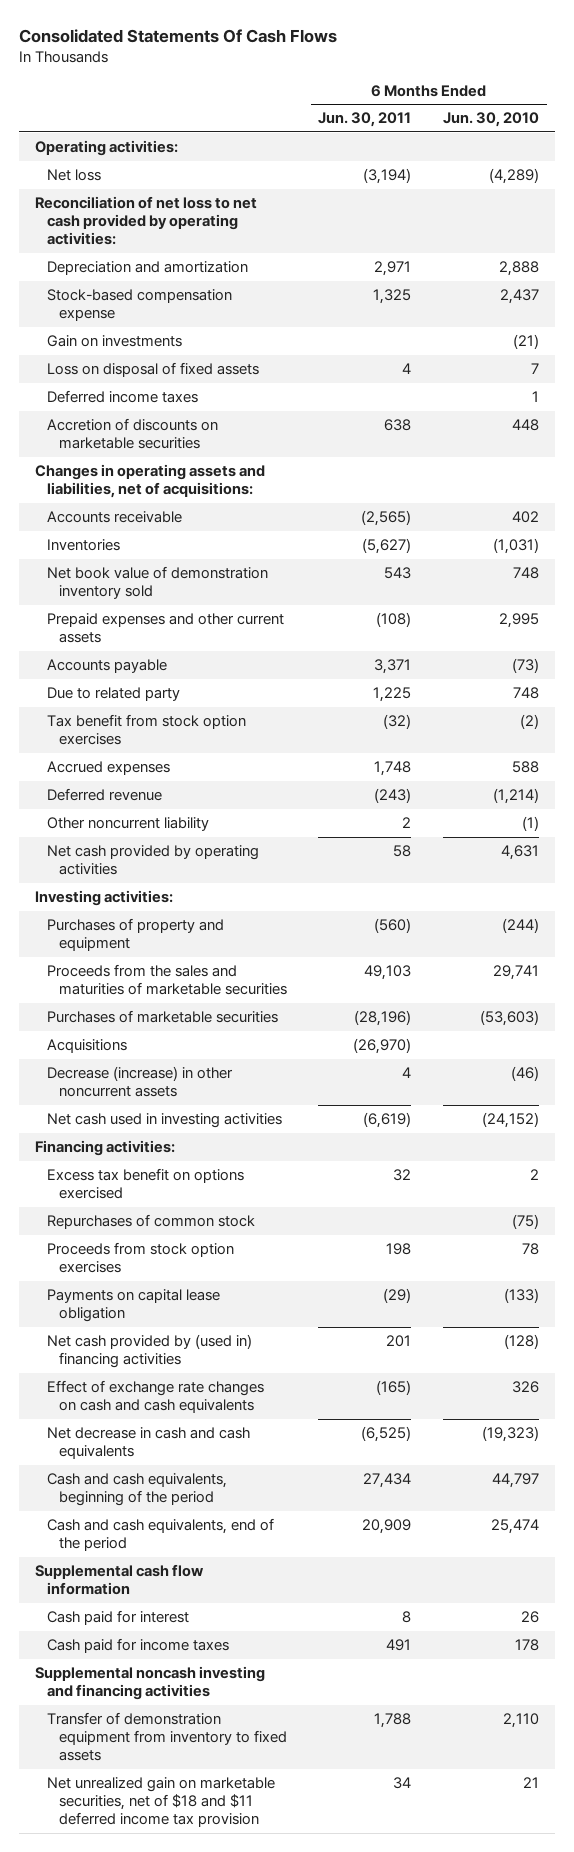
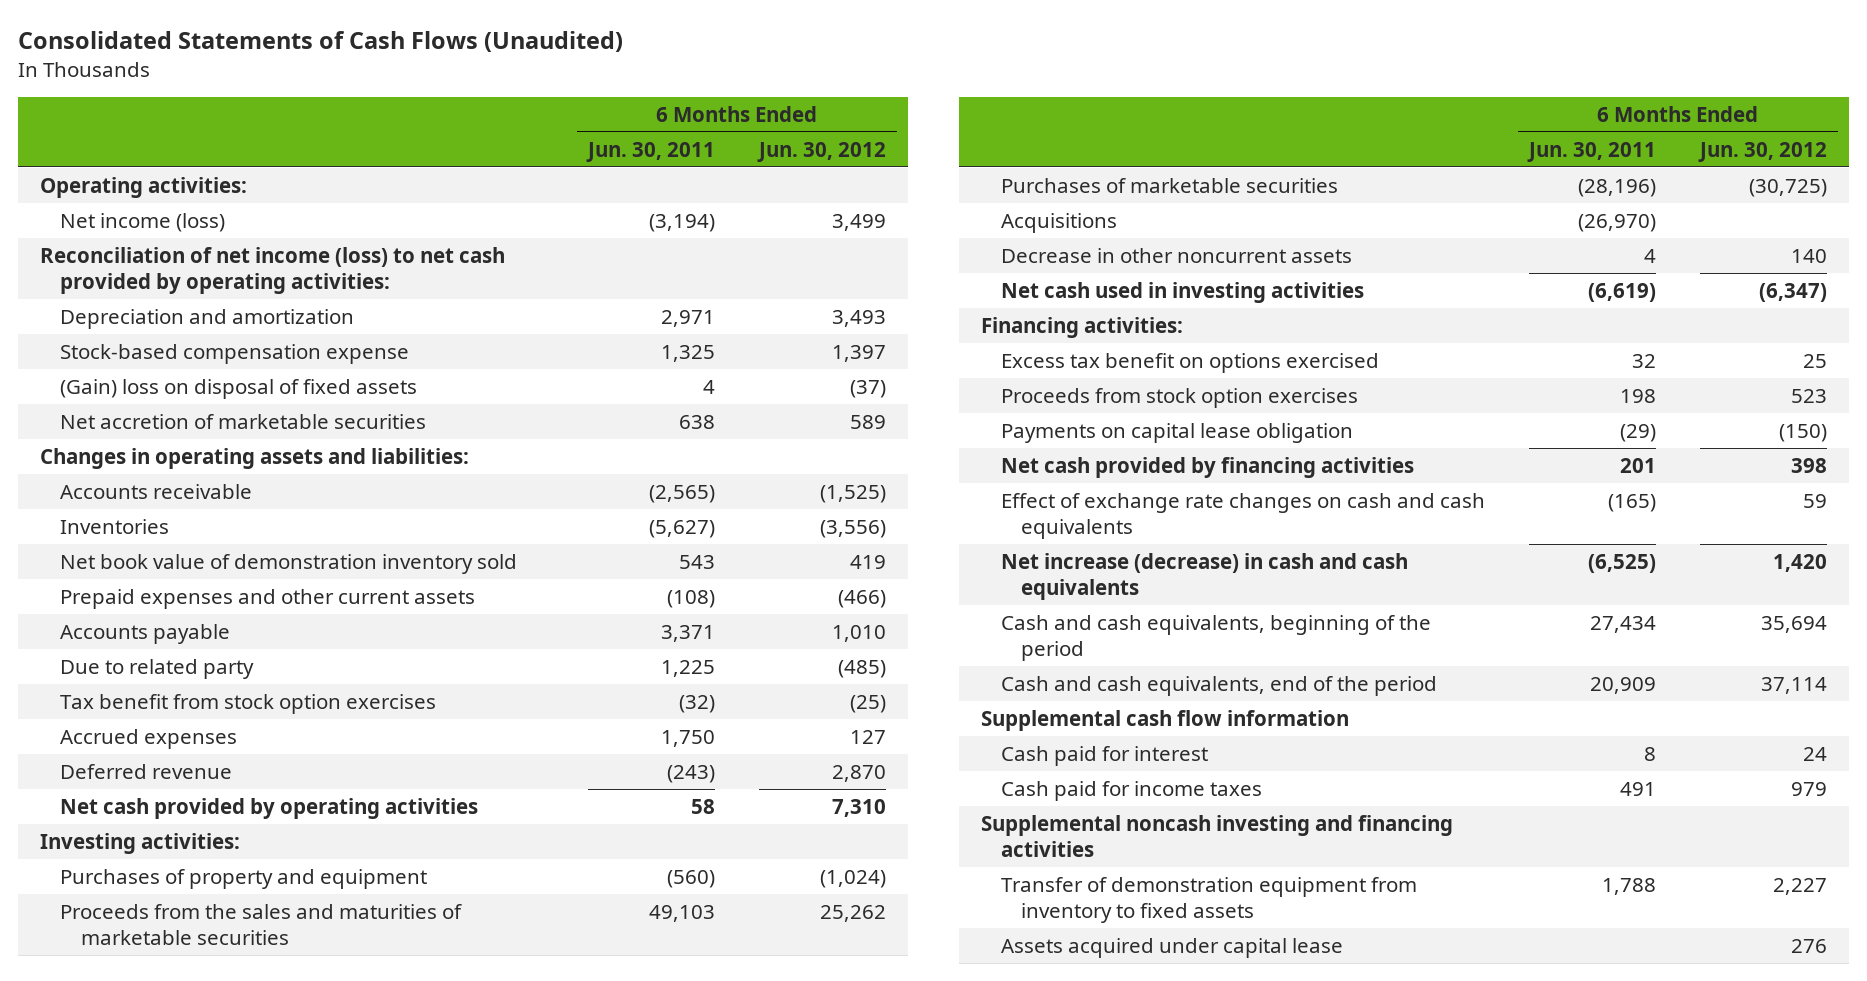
[19,28,338,43] Consolidated Statements Of Cash Flows -> [17,31,623,53] Consolidated Statements of Cash Flows (Unaudited)
[443,112,540,128] Jun. 30, 2010 -> none
none -> [757,141,887,162] Jun. 30, 2012
[46,169,101,182] Net loss -> [60,212,226,232] Net income (loss)
[34,196,257,246] Reconciliation of net loss to net cash provided by operating activities: -> [39,246,505,294] Reconciliation of net income (loss) to net cash provided by operating activities:
[46,335,182,348] Gain on investments -> none
[46,390,198,404] Deferred income taxes -> none
[46,362,259,378] Loss on disposal of fixed assets -> [60,378,418,399] (Gain) loss on disposal of fixed assets
[46,418,218,450] Accretion of discounts on marketable securities -> [60,413,427,429] Net accretion of marketable securities
[34,464,265,499] Changes in operating assets and liabilities, net of acquisitions: -> [39,447,469,469] Changes in operating assets and liabilities:
[374,761,412,777] 1,748 -> [661,729,716,747] 1,750
[46,817,209,832] Other noncurrent liability -> none
[46,1066,233,1098] Decrease (increase) in other noncurrent assets -> [1000,247,1352,263] Decrease in other noncurrent assets
[46,1214,255,1230] Repurchases of common stock -> none
[46,1334,252,1369] Net cash provided by (used in) financing activities -> [1000,456,1414,478] Net cash provided by financing activities
[46,1427,250,1460] Net decrease in cash and cash equivalents -> [1000,552,1408,600] Net increase (decrease) in cash and cash equivalents
[46,1777,275,1828] Net unrealized gain on marketable securities, net of $18 and $11 deferred income tax provision -> none
none -> [1000,937,1343,958] Assets acquired under capital lease

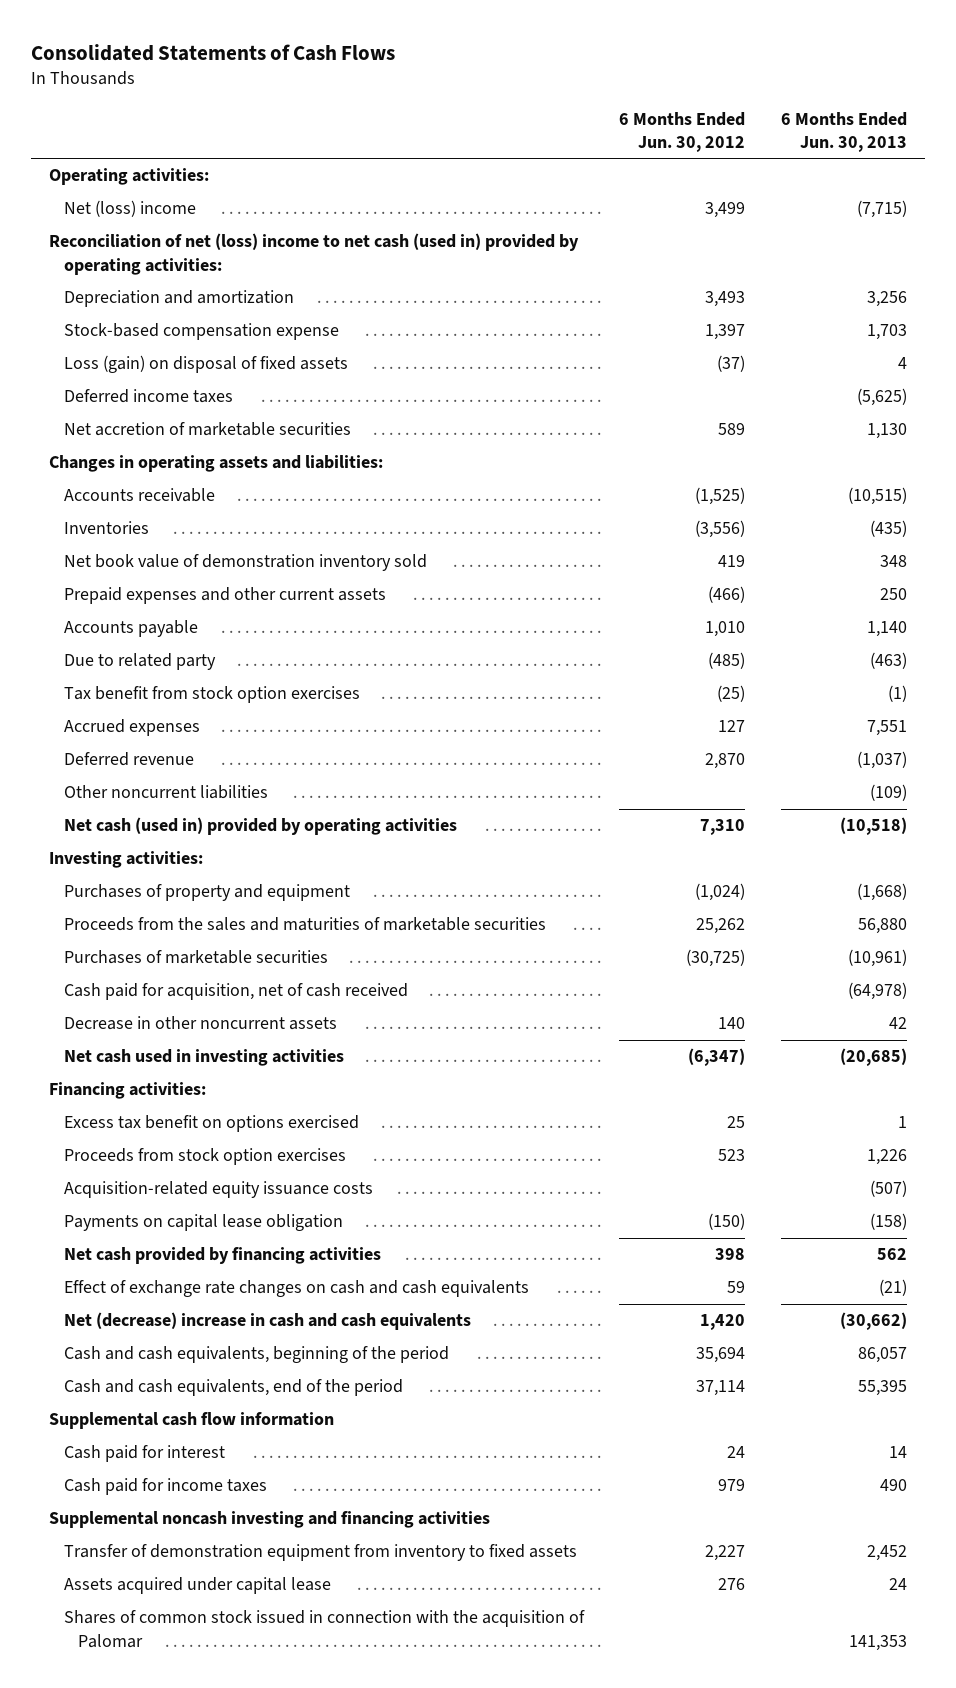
[17,31,623,53] Consolidated Statements of Cash Flows (Unaudited) -> [31,43,396,61] Consolidated Statements of Cash Flows
[586,141,716,162] Jun. 30, 2011 -> none
none -> [780,111,907,153] 6 Months Ended Jun. 30, 2013
[60,212,226,232] Net income (loss) -> [63,200,196,218] Net (loss) income
[39,246,505,294] Reconciliation of net income (loss) to net cash provided by operating activities: -> [49,233,580,275] Reconciliation of net (loss) income to net cash (used in) provided by operating activities:
[60,378,418,399] (Gain) loss on disposal of fixed assets -> [63,355,348,374] Loss (gain) on disposal of fixed assets
none -> [63,389,233,404] Deferred income taxes
none -> [63,785,268,800] Other noncurrent liabilities
[60,797,479,819] Net cash provided by operating activities -> [63,817,457,836] Net cash (used in) provided by operating activities
[1000,212,1117,233] Acquisitions -> [63,983,408,1001] Cash paid for acquisition, net of cash received
none -> [63,1181,373,1199] Acquisition-related equity issuance costs
[1000,552,1408,600] Net increase (decrease) in cash and cash equivalents -> [63,1312,471,1331] Net (decrease) increase in cash and cash equivalents
none -> [63,1610,585,1648] Shares of common stock issued in connection with the acquisition of Palomar

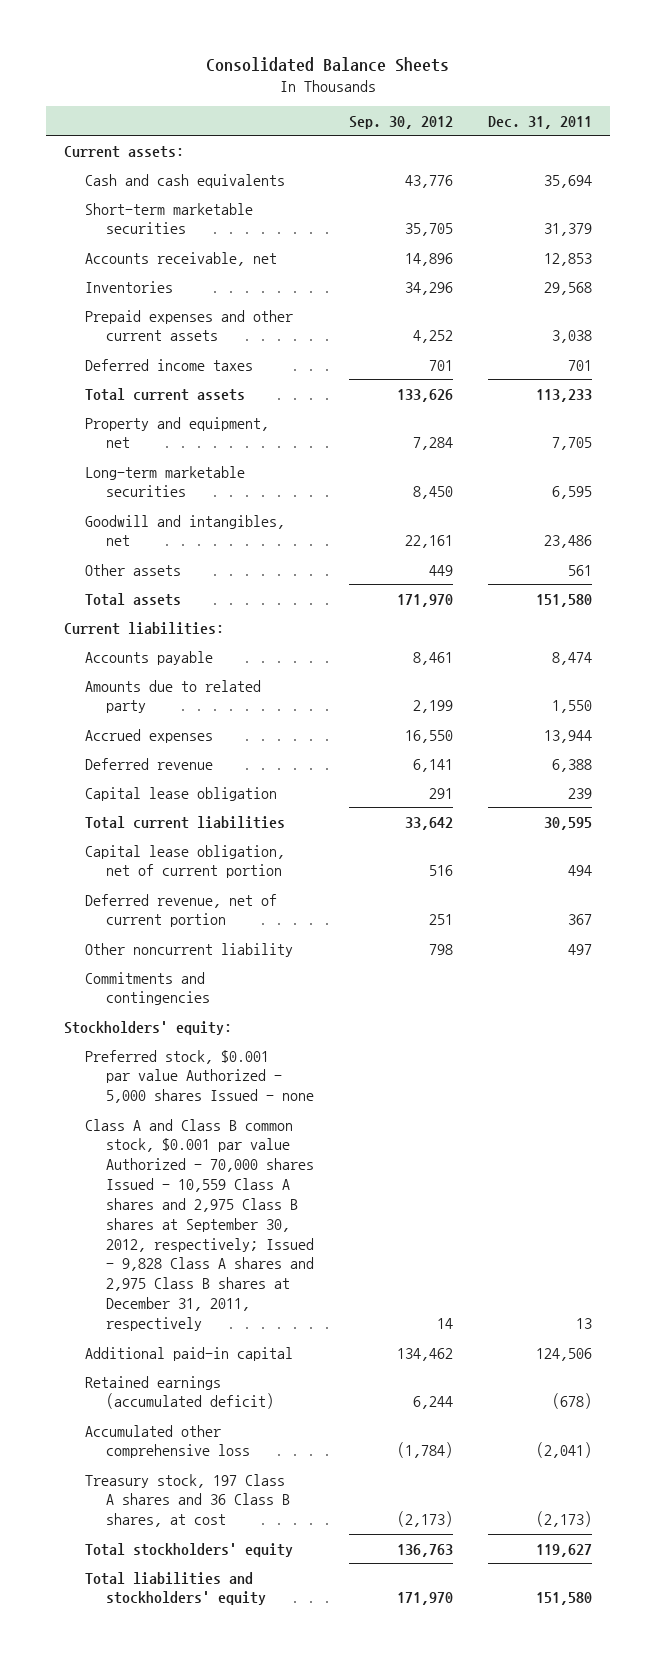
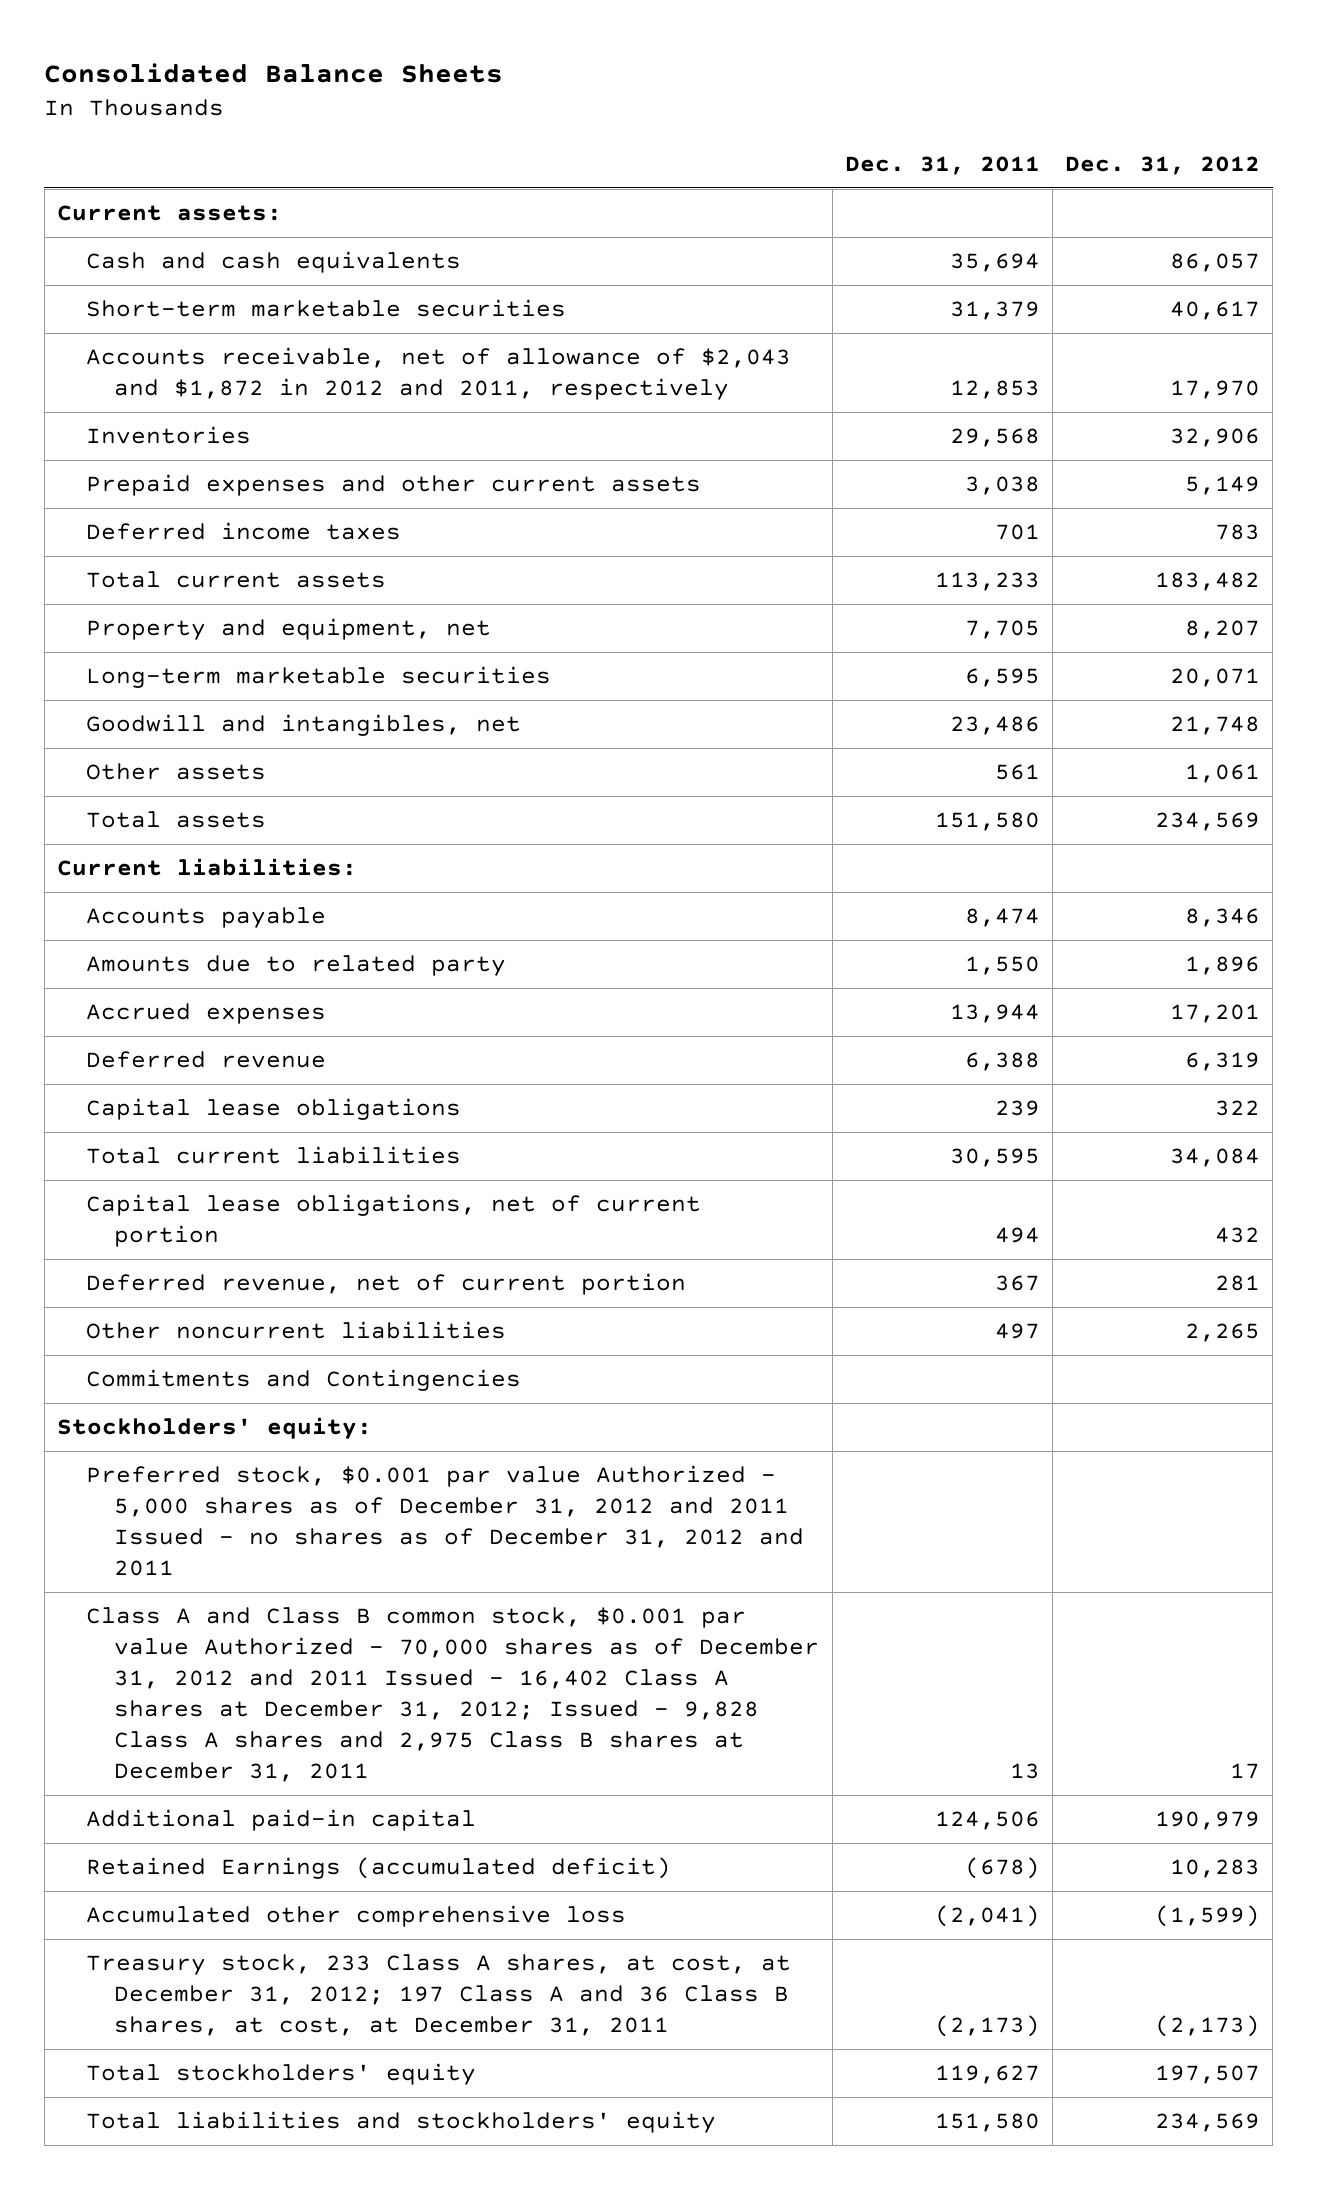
[349,115,454,129] Sep. 30, 2012 -> none
none -> [1065,156,1261,176] Dec. 31, 2012
[84,251,277,266] Accounts receivable, net -> [85,347,791,401] Accounts receivable, net of allowance of $2,043 and $1,872 in 2012 and 2011, respectively
[84,786,277,801] Capital lease obligation -> [85,1098,461,1121] Capital lease obligations
[84,844,285,879] Capital lease obligation, net of current portion -> [85,1194,701,1248] Capital lease obligations, net of current portion
[84,942,293,957] Other noncurrent liability -> [85,1321,506,1340] Other noncurrent liabilities
[84,971,210,1006] Commitments and contingencies -> [85,1369,521,1392] Commitments and Contingencies
[84,1049,314,1104] Preferred stock, $0.001 par value Authorized - 5,000 shares Issued - none -> [85,1465,805,1576] Preferred stock, $0.001 par value Authorized - 5,000 shares as of December 31, 2012 and 2011 Issued - no shares as of December 31, 2012 and 2011
[84,1118,314,1331] Class A and Class B common stock, $0.001 par value Authorized - 70,000 shares Issued - 10,559 Class A shares and 2,975 Class B shares at September 30, 2012, respectively; Issued - 9,828 Class A shares and 2,975 Class B shares at December 31, 2011, respectively -> [85,1607,820,1782] Class A and Class B common stock, $0.001 par value Authorized - 70,000 shares as of December 31, 2012 and 2011 Issued - 16,402 Class A shares at December 31, 2012; Issued - 9,828 Class A shares and 2,975 Class B shares at December 31, 2011
[84,1375,274,1410] Retained earnings (accumulated deficit) -> [85,1857,671,1880] Retained Earnings (accumulated deficit)
[84,1473,290,1528] Treasury stock, 197 Class A shares and 36 Class B shares, at cost -> [85,1954,791,2037] Treasury stock, 233 Class A shares, at cost, at December 31, 2012; 197 Class A and 36 Class B shares, at cost, at December 31, 2011

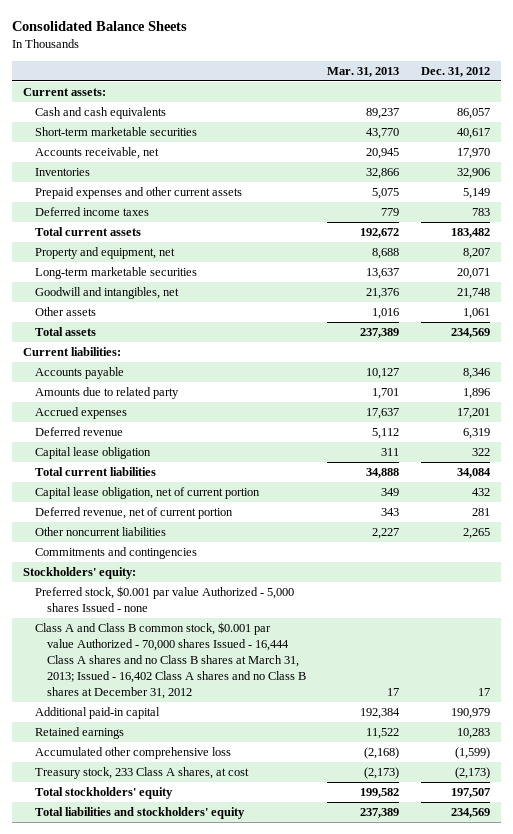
[844,156,1040,176] Dec. 31, 2011 -> none
none -> [327,66,400,77] Mar. 31, 2013
[85,347,791,401] Accounts receivable, net of allowance of $2,043 and $1,872 in 2012 and 2011, respectively -> [34,147,159,160] Accounts receivable, net
[85,1098,461,1121] Capital lease obligations -> [34,447,151,460] Capital lease obligation
[85,1194,701,1248] Capital lease obligations, net of current portion -> [34,487,260,500] Capital lease obligation, net of current portion
[85,1369,521,1392] Commitments and Contingencies -> [34,547,197,560] Commitments and contingencies
[85,1465,805,1576] Preferred stock, $0.001 par value Authorized - 5,000 shares as of December 31, 2012 and 2011 Issued - no shares as of December 31, 2012 and 2011 -> [34,586,294,613] Preferred stock, $0.001 par value Authorized - 5,000 shares Issued - none
[85,1607,820,1782] Class A and Class B common stock, $0.001 par value Authorized - 70,000 shares as of December 31, 2012 and 2011 Issued - 16,402 Class A shares at December 31, 2012; Issued - 9,828 Class A shares and 2,975 Class B shares at December 31, 2011 -> [34,622,306,700] Class A and Class B common stock, $0.001 par value Authorized - 70,000 shares Issued - 16,444 Class A shares and no Class B shares at March 31, 2013; Issued - 16,402 Class A shares and no Class B shares at December 31, 2012
[85,1857,671,1880] Retained Earnings (accumulated deficit) -> [34,727,124,740] Retained earnings
[85,1954,791,2037] Treasury stock, 233 Class A shares, at cost, at December 31, 2012; 197 Class A and 36 Class B shares, at cost, at December 31, 2011 -> [34,767,249,780] Treasury stock, 233 Class A shares, at cost

